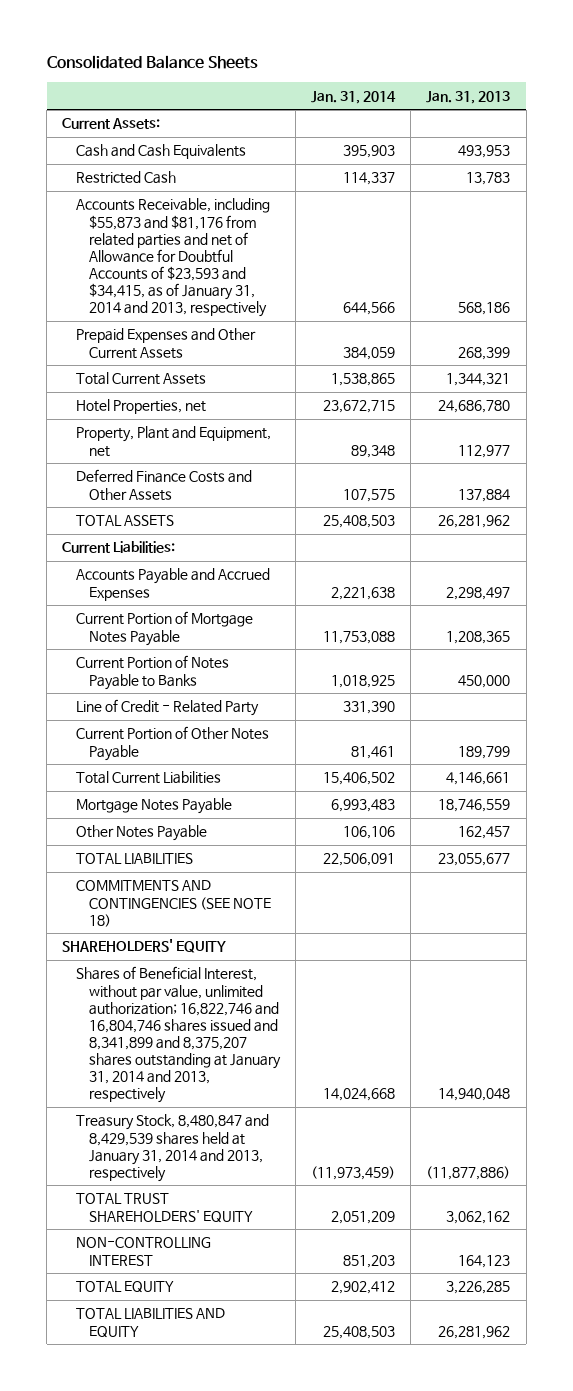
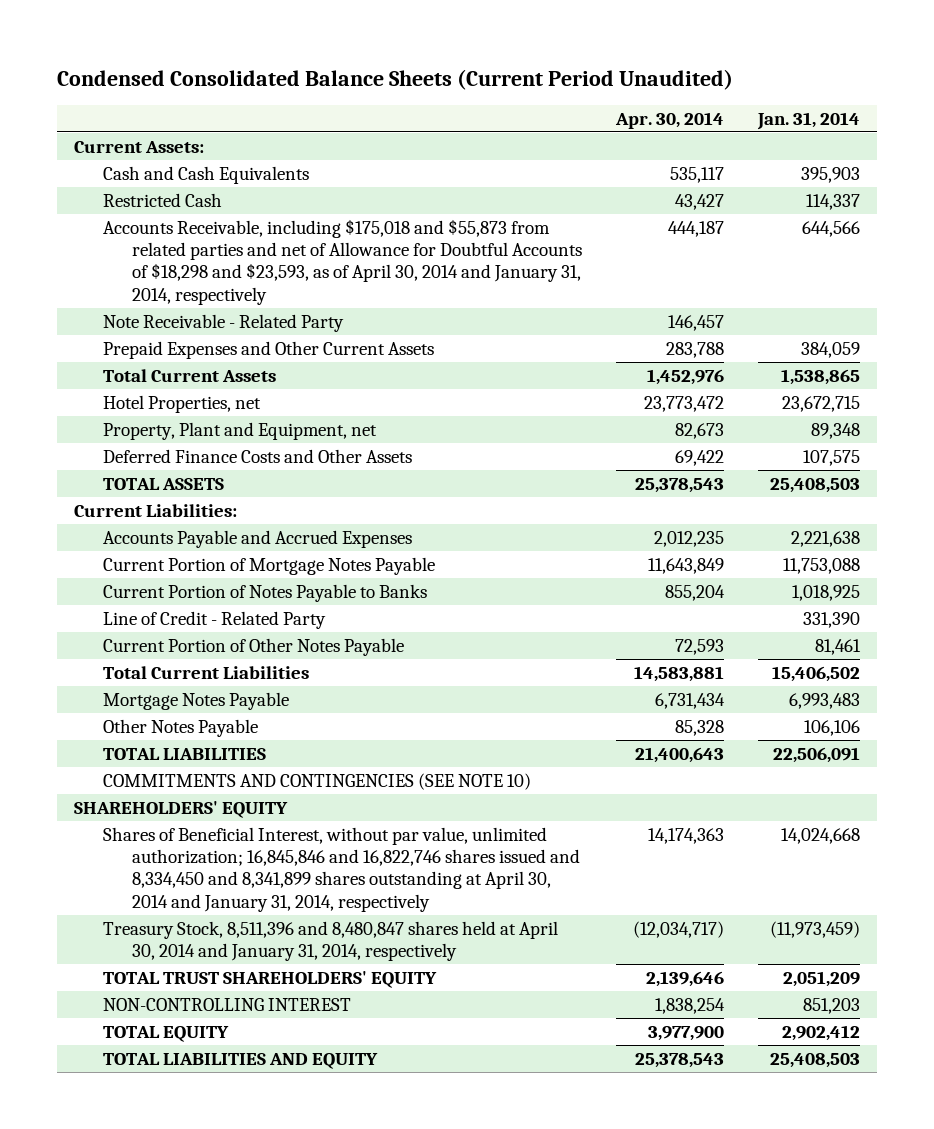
[46,55,258,70] Consolidated Balance Sheets -> [57,68,734,90] Condensed Consolidated Balance Sheets (Current Period Unaudited)
[426,90,511,104] Jan. 31, 2013 -> none
none -> [614,111,724,129] Apr. 30, 2014
[75,198,270,318] Accounts Receivable, including $55,873 and $81,176 from related parties and net of Allowance for Doubtful Accounts of $23,593 and $34,415, as of January 31, 2014 and 2013, respectively -> [102,218,582,305] Accounts Receivable, including $175,018 and $55,873 from related parties and net of Allowance for Doubtful Accounts of $18,298 and $23,593, as of April 30, 2014 and January 31, 2014, respectively
none -> [102,313,344,332] Note Receivable - Related Party
[75,880,271,927] COMMITMENTS AND CONTINGENCIES (SEE NOTE 18) -> [102,772,531,790] COMMITMENTS AND CONTINGENCIES (SEE NOTE 10)
[75,966,281,1104] Shares of Beneficial Interest, without par value, unlimited authorization; 16,822,746 and 16,804,746 shares issued and 8,341,899 and 8,375,207 shares outstanding at January 31, 2014 and 2013, respectively -> [102,826,580,912] Shares of Beneficial Interest, without par value, unlimited authorization; 16,845,846 and 16,822,746 shares issued and 8,334,450 and 8,341,899 shares outstanding at April 30, 2014 and January 31, 2014, respectively
[75,1114,269,1182] Treasury Stock, 8,480,847 and 8,429,539 shares held at January 31, 2014 and 2013, respectively -> [102,920,558,962] Treasury Stock, 8,511,396 and 8,480,847 shares held at April 30, 2014 and January 31, 2014, respectively

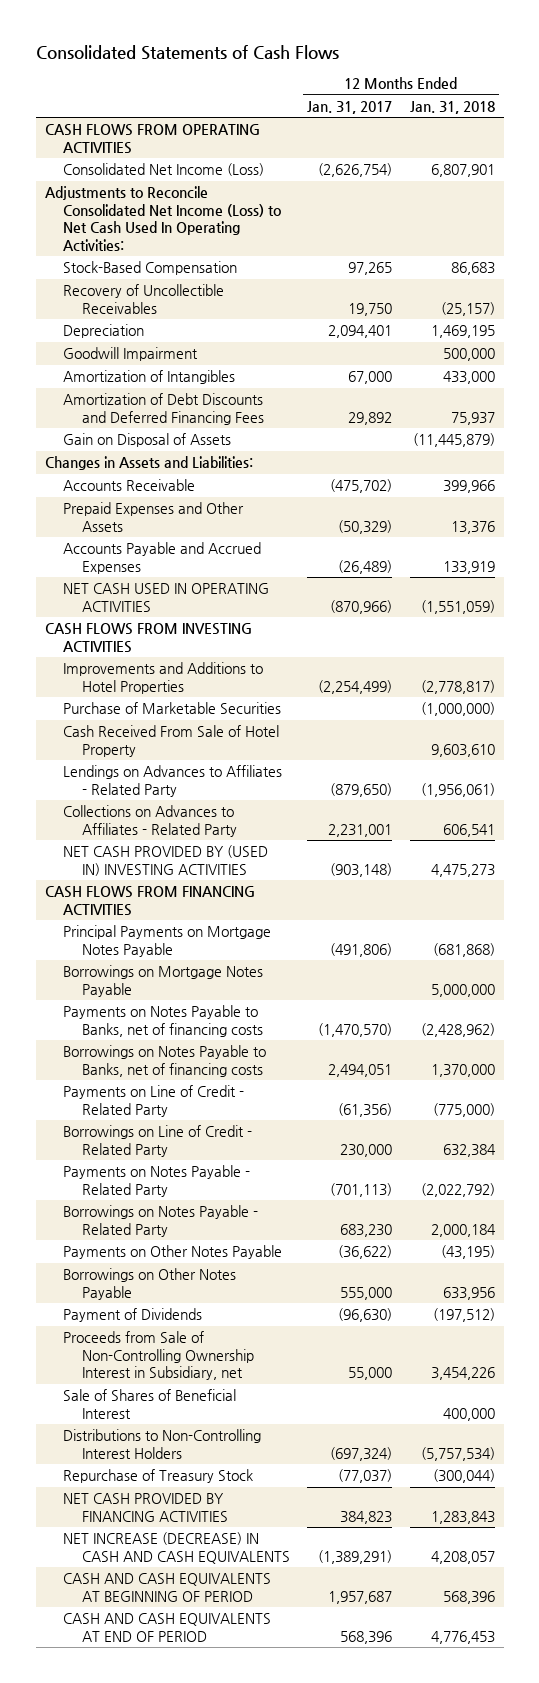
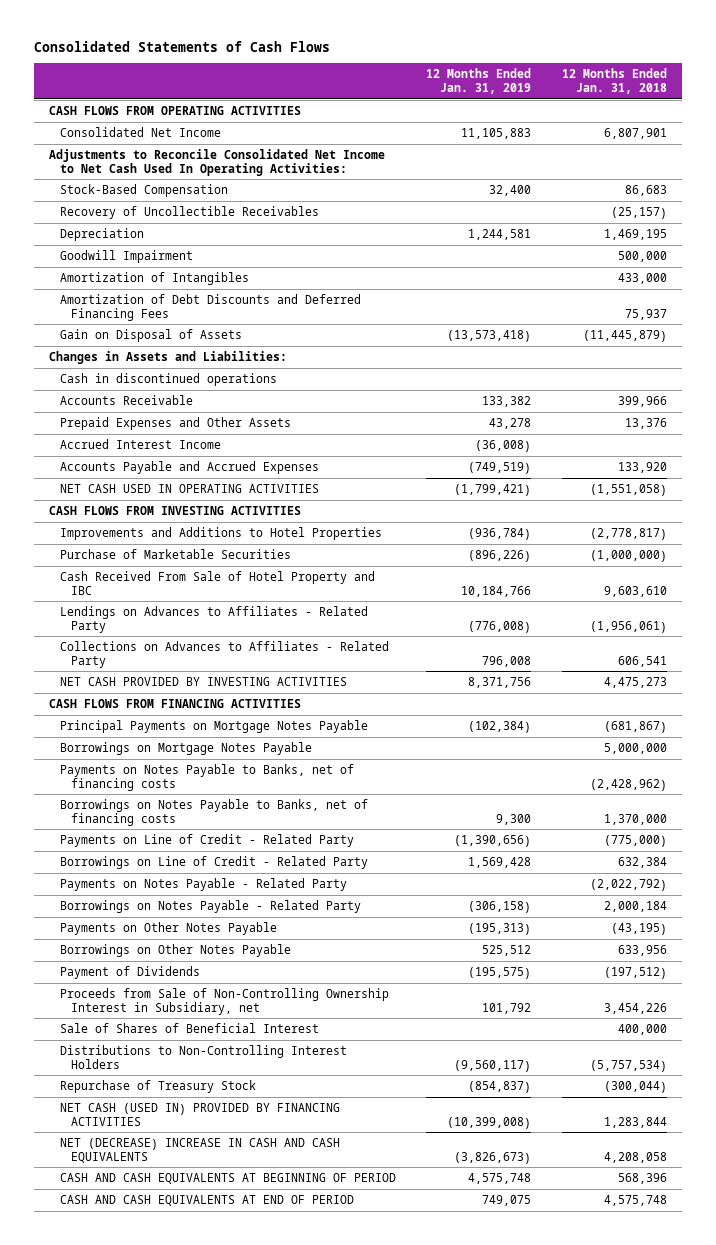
[307,101,393,115] Jan. 31, 2017 -> none
none -> [426,68,532,94] 12 Months Ended Jan. 31, 2019
[63,163,265,177] Consolidated Net Income (Loss) -> [60,127,222,138] Consolidated Net Income
[44,186,282,252] Adjustments to Reconcile Consolidated Net Income (Loss) to Net Cash Used In Operating Activities: -> [48,149,385,176] Adjustments to Reconcile Consolidated Net Income to Net Cash Used In Operating Activities:
none -> [60,373,278,387] Cash in discontinued operations
none -> [60,439,222,450] Accrued Interest Income
[442,560,495,574] 133,919 -> [617,462,667,474] 133,920
[420,599,495,614] (1,551,059) -> [589,484,667,497] (1,551,058)
[63,725,280,757] Cash Received From Sale of Hotel Property -> [60,571,376,595] Cash Received From Sale of Hotel Property and IBC
[63,845,269,876] NET CASH PROVIDED BY (USED IN) INVESTING ACTIVITIES -> [60,677,348,687] NET CASH PROVIDED BY INVESTING ACTIVITIES
[432,942,495,957] (681,868) -> [603,721,667,734] (681,867)
[63,1493,229,1522] NET CASH PROVIDED BY FINANCING ACTIVITIES -> [60,1103,341,1126] NET CASH (USED IN) PROVIDED BY FINANCING ACTIVITIES
[430,1510,495,1524] 1,283,843 -> [603,1116,667,1128] 1,283,844
[63,1532,291,1564] NET INCREASE (DECREASE) IN CASH AND CASH EQUIVALENTS -> [60,1138,341,1163] NET (DECREASE) INCREASE IN CASH AND CASH EQUIVALENTS
[430,1550,495,1564] 4,208,057 -> [603,1151,667,1163] 4,208,058
[430,1630,495,1644] 4,776,453 -> [603,1195,667,1207] 4,575,748

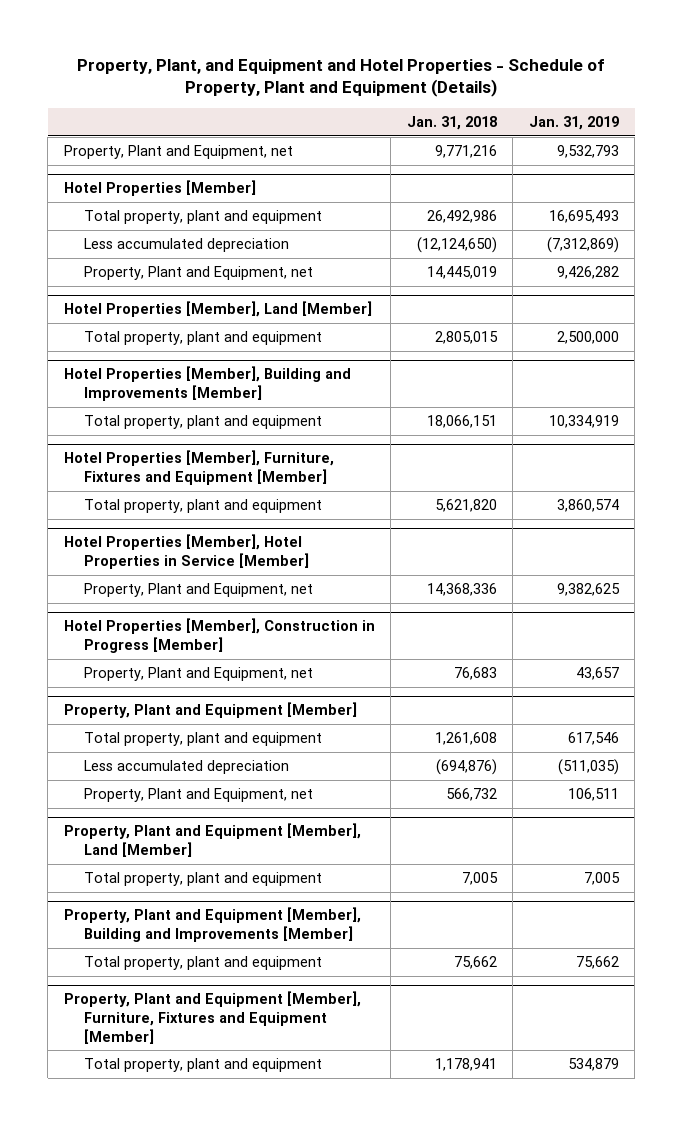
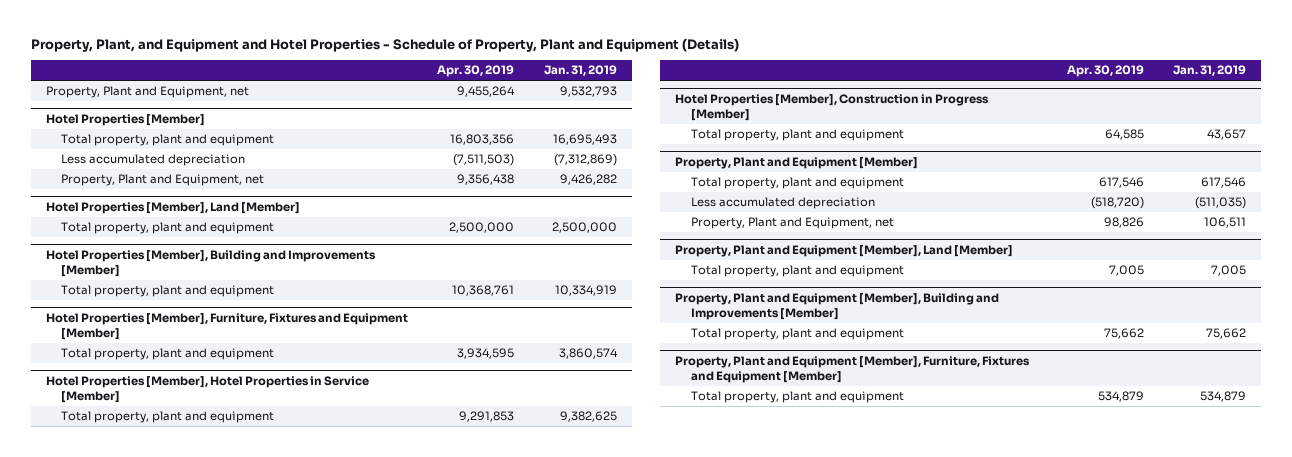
[406,116,497,131] Jan. 31, 2018 -> none
none -> [437,65,515,78] Apr. 30, 2019
[84,583,314,598] Property, Plant and Equipment, net -> [61,411,275,424] Total property, plant and equipment
[84,667,314,682] Property, Plant and Equipment, net -> [690,129,904,142] Total property, plant and equipment

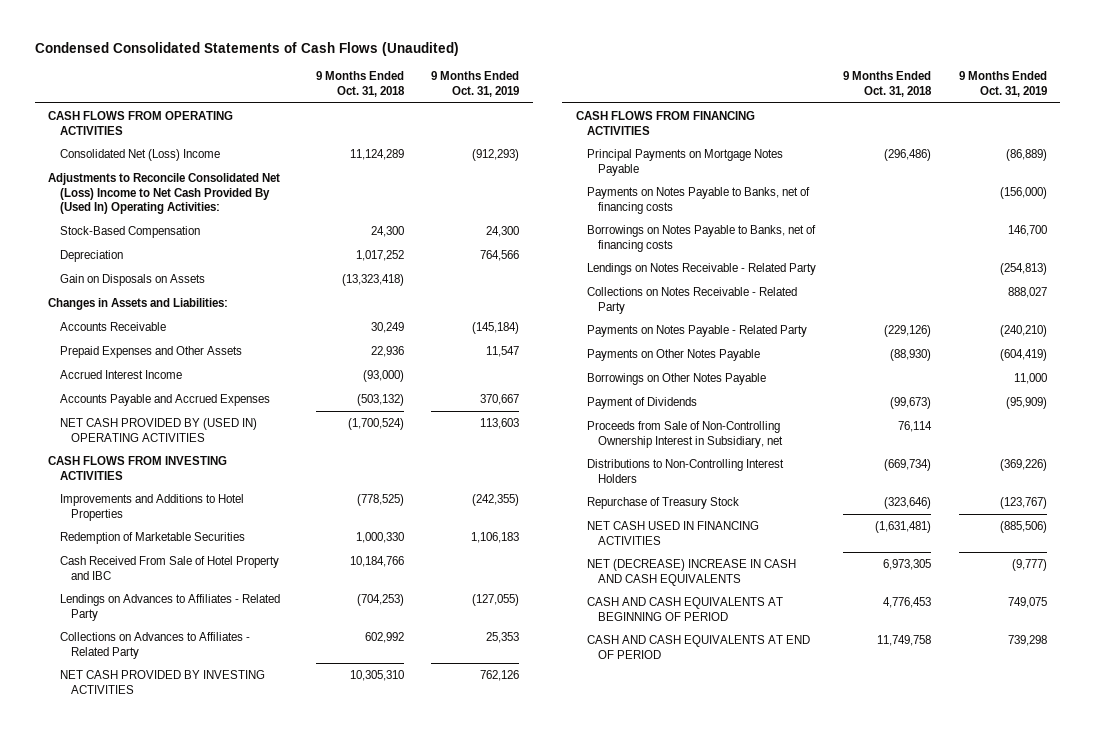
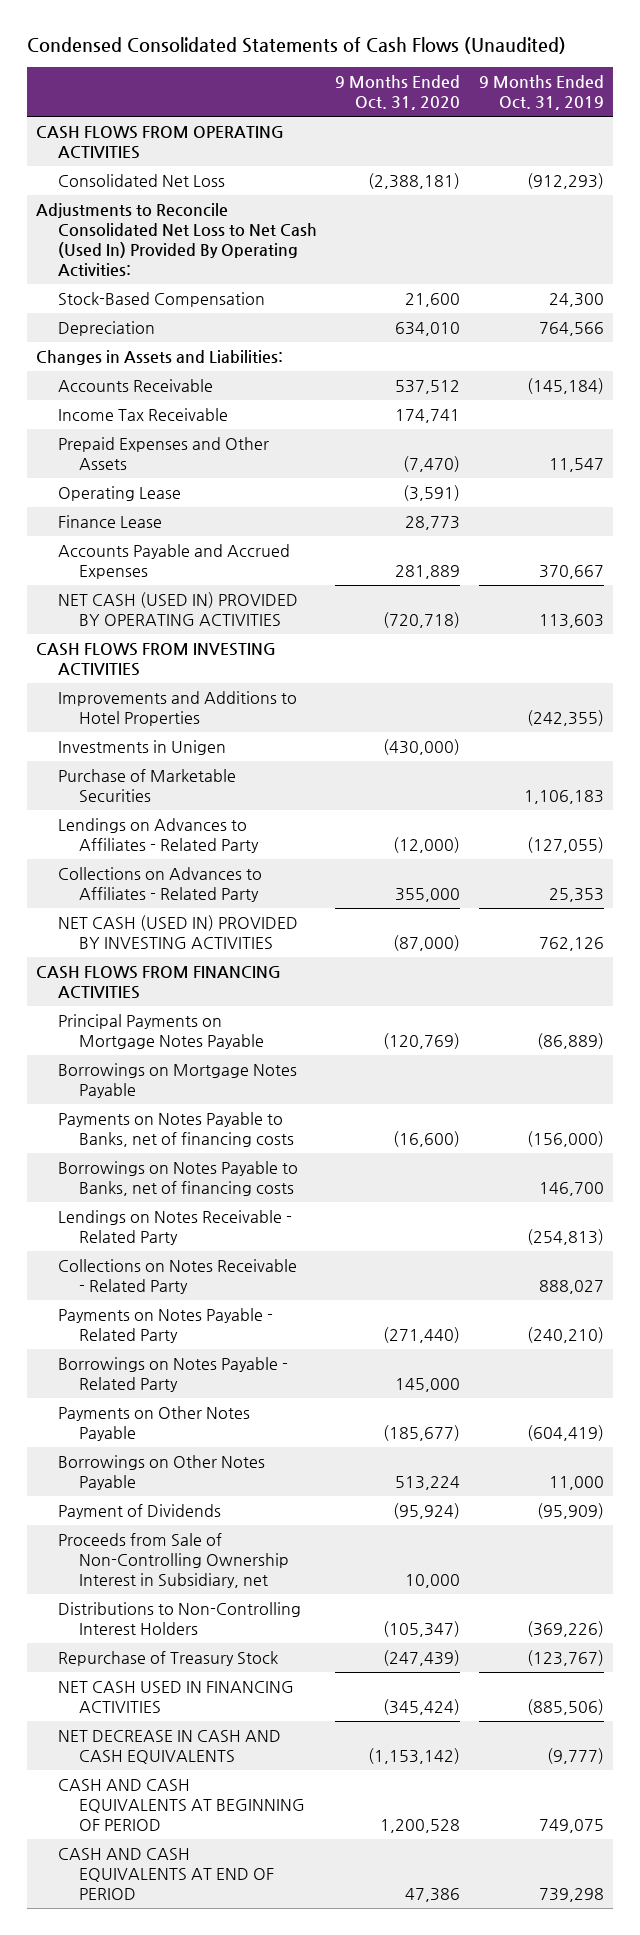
[316,71,406,98] 9 Months Ended Oct. 31, 2018 -> none
none -> [335,75,461,110] 9 Months Ended Oct. 31, 2020
[59,148,220,161] Consolidated Net (Loss) Income -> [57,174,225,188] Consolidated Net Loss
[48,172,281,215] Adjustments to Reconcile Consolidated Net (Loss) Income to Net Cash Provided By (Used In) Operating Activities: -> [36,203,317,277] Adjustments to Reconcile Consolidated Net Loss to Net Cash (Used In) Provided By Operating Activities:
[59,273,205,286] Gain on Disposals on Assets -> none
none -> [57,408,228,422] Income Tax Receivable
[59,369,182,379] Accrued Interest Income -> none
none -> [57,486,181,502] Operating Lease
none -> [57,515,162,529] Finance Lease
[59,417,257,442] NET CASH PROVIDED BY (USED IN) OPERATING ACTIVITIES -> [57,592,298,626] NET CASH (USED IN) PROVIDED BY OPERATING ACTIVITIES
[59,555,279,580] Cash Received From Sale of Hotel Property and IBC -> none
none -> [57,740,226,756] Investments in Unigen
[59,531,245,544] Redemption of Marketable Securities -> [57,769,236,802] Purchase of Marketable Securities
[59,669,265,694] NET CASH PROVIDED BY INVESTING ACTIVITIES -> [57,915,298,949] NET CASH (USED IN) PROVIDED BY INVESTING ACTIVITIES
none -> [57,1063,297,1098] Borrowings on Mortgage Notes Payable
none -> [57,1357,288,1392] Borrowings on Notes Payable - Related Party
[586,558,796,586] NET (DECREASE) INCREASE IN CASH AND CASH EQUIVALENTS -> [57,1730,281,1764] NET DECREASE IN CASH AND CASH EQUIVALENTS

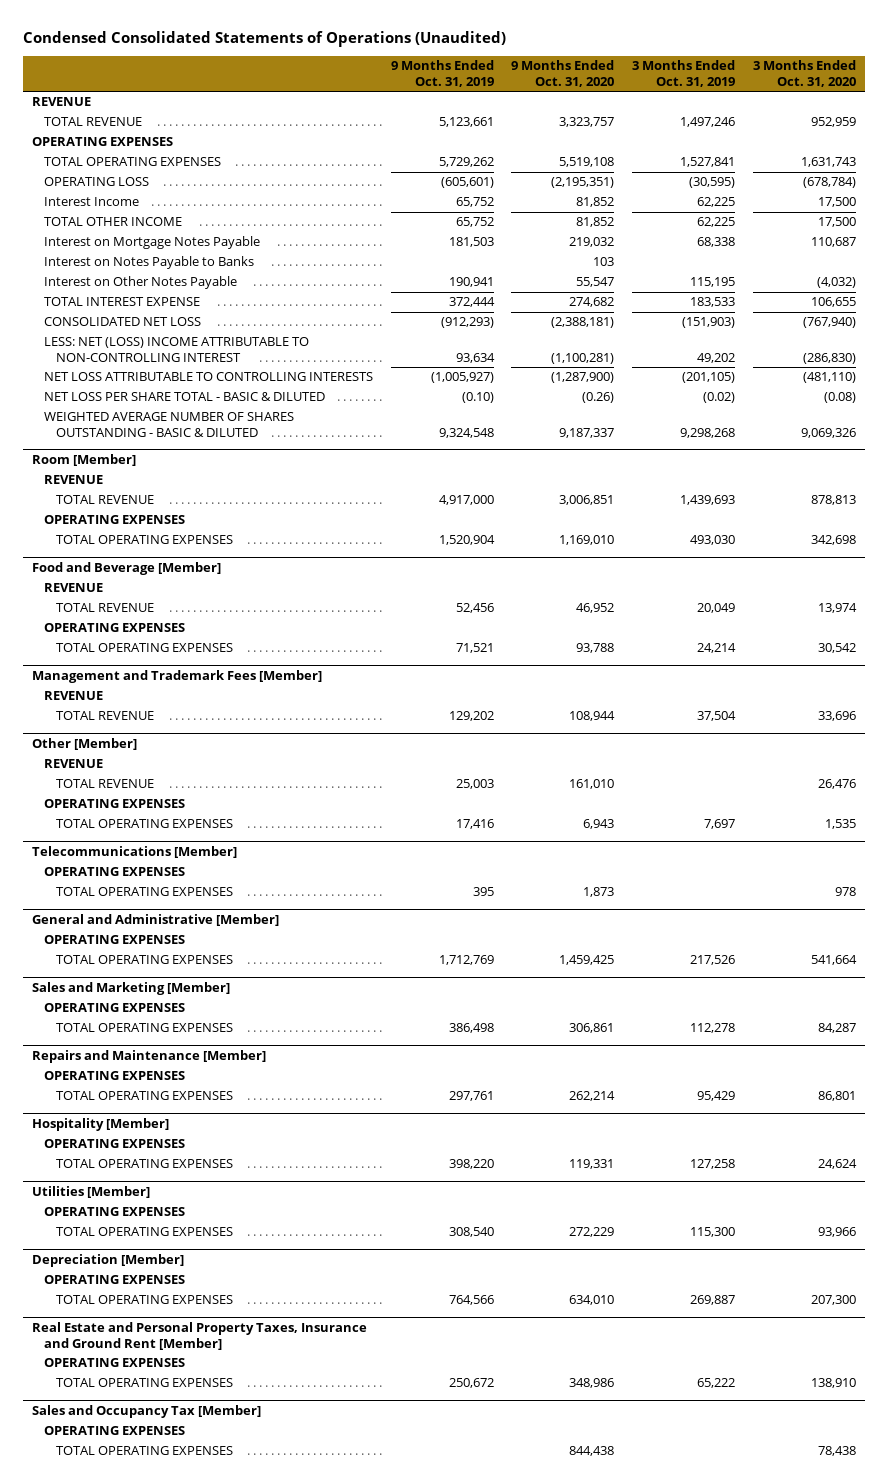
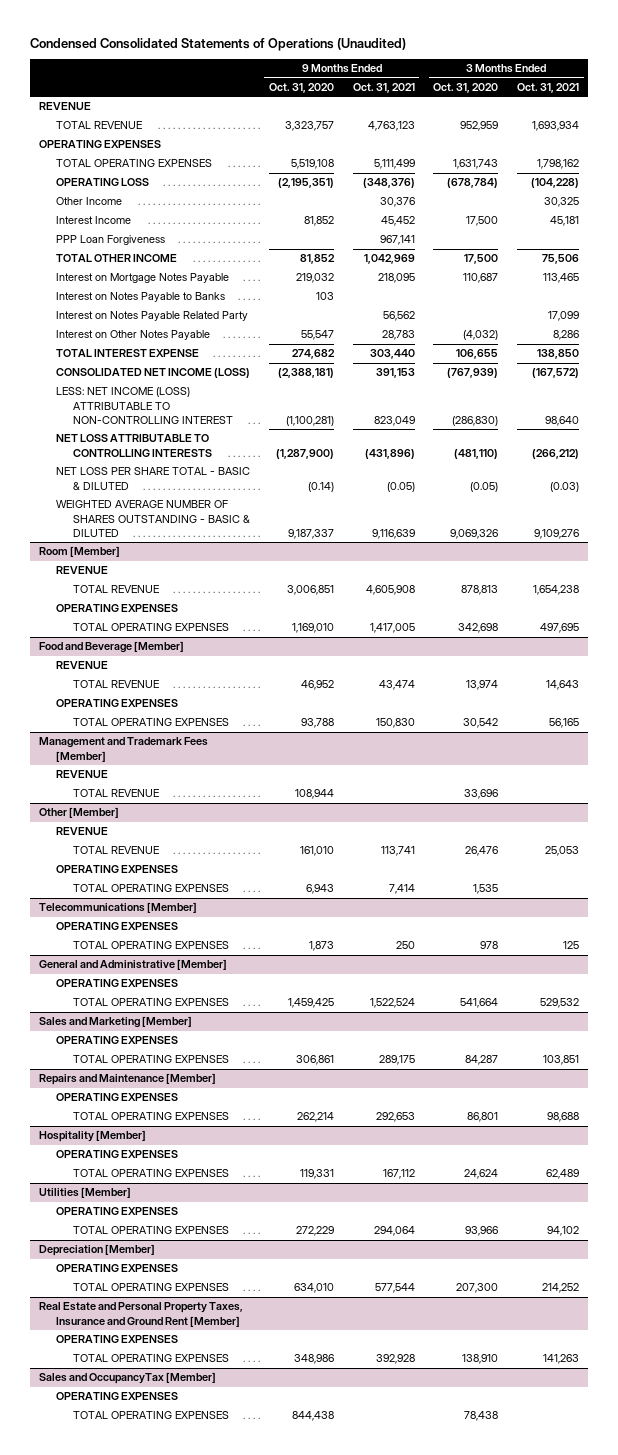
[390,60,494,88] 9 Months Ended Oct. 31, 2019 -> none
[632,60,736,88] 3 Months Ended Oct. 31, 2019 -> none
none -> [352,83,415,94] Oct. 31, 2021
none -> [516,83,579,94] Oct. 31, 2021
none -> [56,197,123,206] Other Income
none -> [56,235,166,246] PPP Loan Forgiveness
none -> [56,311,249,322] Interest on Notes Payable Related Party
[44,317,202,327] CONSOLIDATED NET LOSS -> [56,368,251,379] CONSOLIDATED NET INCOME (LOSS)
[802,317,856,329] (767,940) -> [447,368,499,379] (767,939)
[44,337,310,363] LESS: NET (LOSS) INCOME ATTRIBUTABLE TO NON-CONTROLLING INTEREST -> [56,387,234,424] LESS: NET INCOME (LOSS) ATTRIBUTABLE TO NON-CONTROLLING INTEREST
[582,392,615,404] (0.26) -> [308,481,335,492] (0.14)
[823,392,856,404] (0.08) -> [470,481,499,492] (0.05)
[31,1405,261,1419] Sales and Occupancy Tax [Member] -> [39,1372,217,1385] Sales and OccupancyTax [Member]

